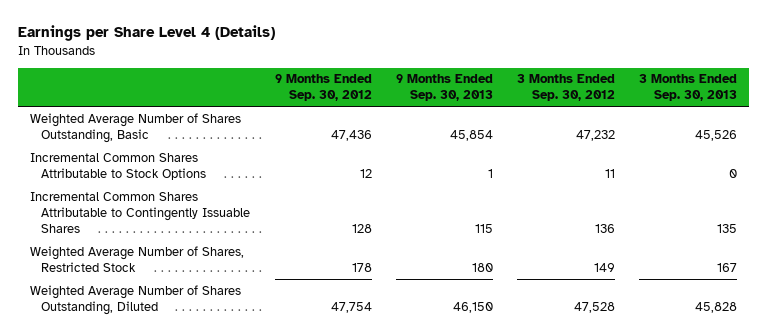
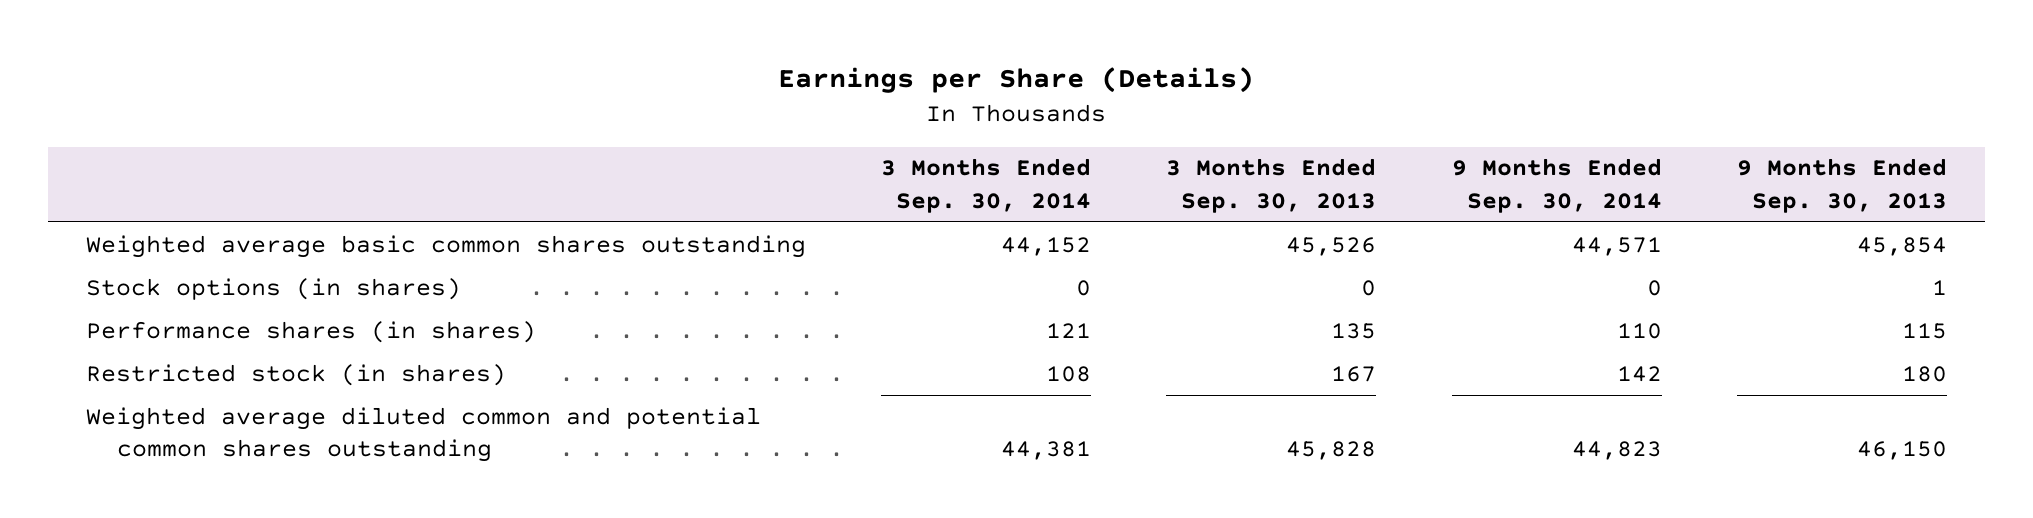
[17,25,275,42] Earnings per Share Level 4 (Details) -> [778,67,1255,94] Earnings per Share (Details)
[274,74,372,102] 9 Months Ended Sep. 30, 2012 -> none
[516,74,615,102] 3 Months Ended Sep. 30, 2012 -> none
none -> [881,158,1092,213] 3 Months Ended Sep. 30, 2014
none -> [1451,158,1662,213] 9 Months Ended Sep. 30, 2014
[29,112,241,143] Weighted Average Number of Shares Outstanding, Basic -> [85,234,806,258] Weighted average basic common shares outstanding
[29,152,207,180] Incremental Common Shares Attributable to Stock Options -> [85,277,461,300] Stock options (in shares)
[29,191,251,234] Incremental Common Shares Attributable to Contingently Issuable Shares -> [85,320,536,343] Performance shares (in shares)
[29,245,244,272] Weighted Average Number of Shares, Restricted Stock -> [85,363,506,386] Restricted stock (in shares)
[29,284,241,315] Weighted Average Number of Shares Outstanding, Diluted -> [85,406,761,463] Weighted average diluted common and potential common shares outstanding

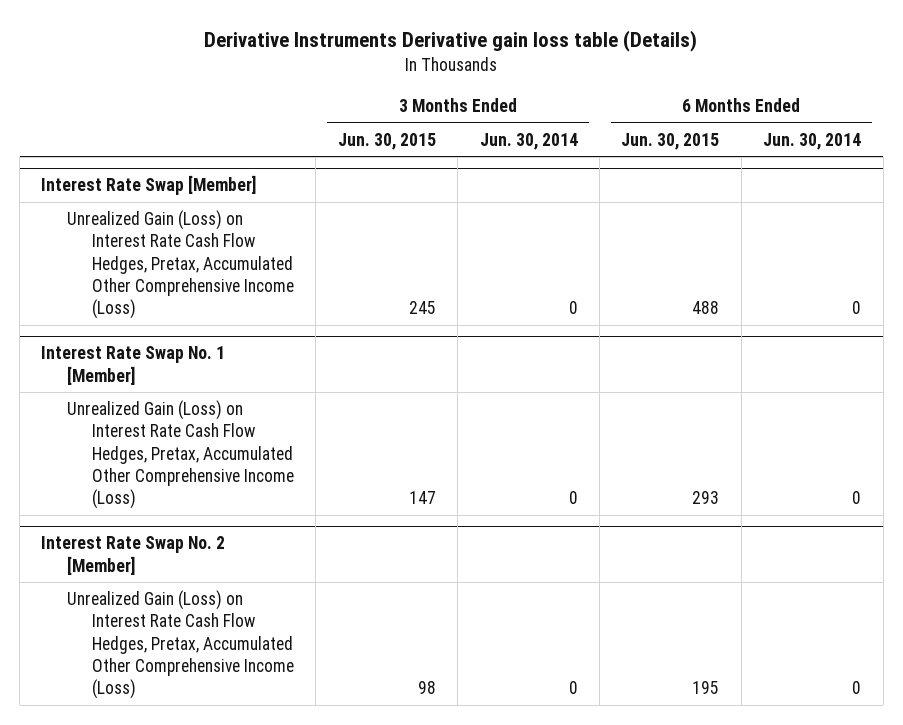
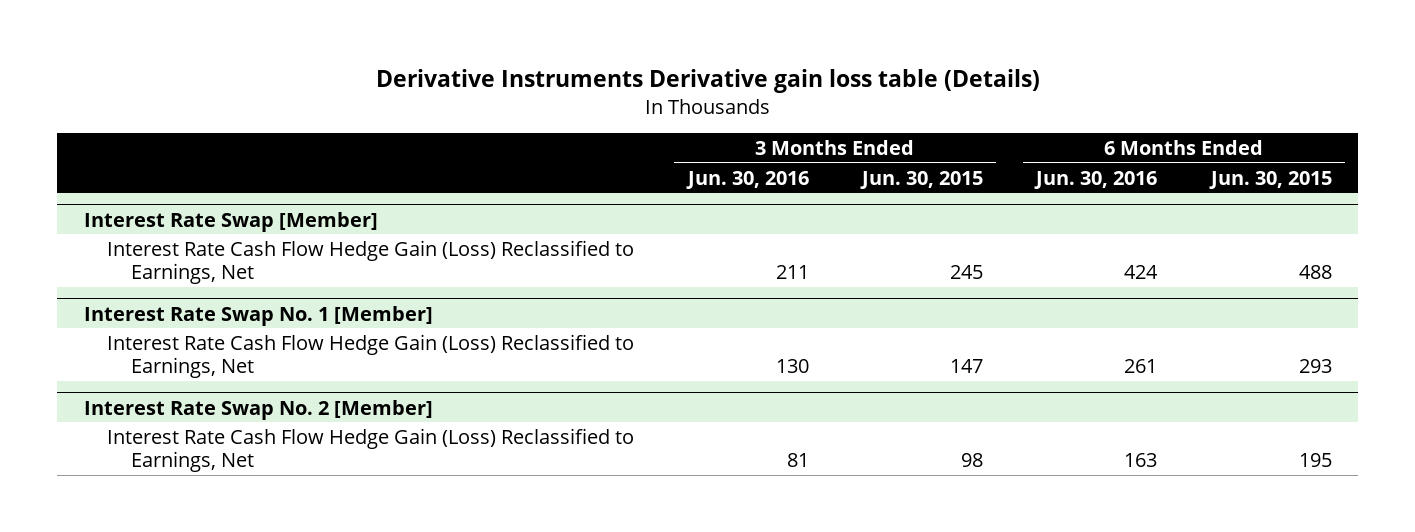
[479,132,578,150] Jun. 30, 2014 -> none
[763,132,862,150] Jun. 30, 2014 -> none
none -> [685,170,809,189] Jun. 30, 2016
none -> [1034,170,1158,189] Jun. 30, 2016
[66,210,295,319] Unrealized Gain (Loss) on Interest Rate Cash Flow Hedges, Pretax, Accumulated Other Comprehensive Income (Loss) -> [107,239,635,285] Interest Rate Cash Flow Hedge Gain (Loss) Reclassified to Earnings, Net
[66,400,295,509] Unrealized Gain (Loss) on Interest Rate Cash Flow Hedges, Pretax, Accumulated Other Comprehensive Income (Loss) -> [107,333,635,379] Interest Rate Cash Flow Hedge Gain (Loss) Reclassified to Earnings, Net
[66,590,295,699] Unrealized Gain (Loss) on Interest Rate Cash Flow Hedges, Pretax, Accumulated Other Comprehensive Income (Loss) -> [107,427,635,473] Interest Rate Cash Flow Hedge Gain (Loss) Reclassified to Earnings, Net

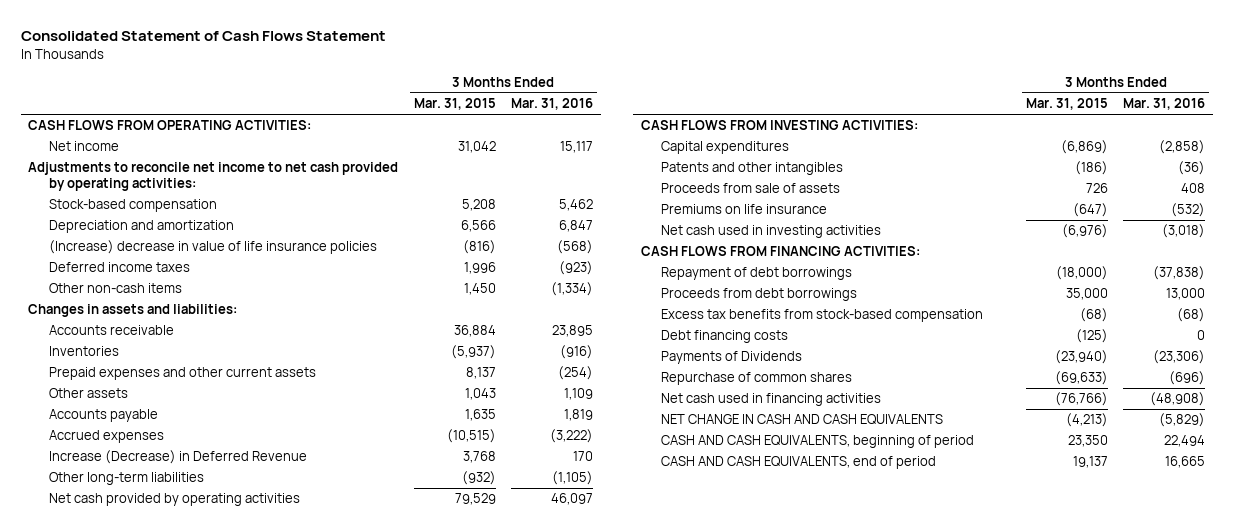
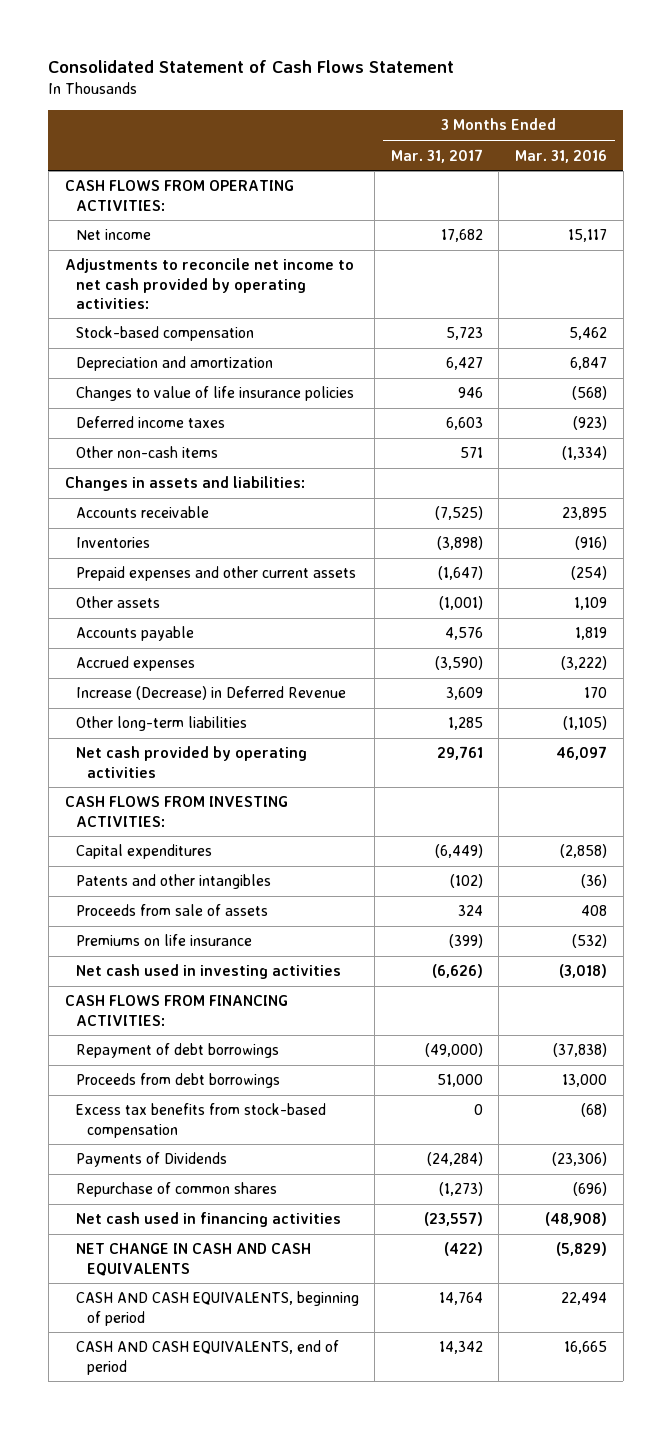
[413,98,496,111] Mar. 31, 2015 -> none
none -> [390,148,483,163] Mar. 31, 2017
[48,240,377,255] (Increase) decrease in value of life insurance policies -> [75,386,354,402] Changes to value of life insurance policies
[661,330,789,344] Debt financing costs -> none

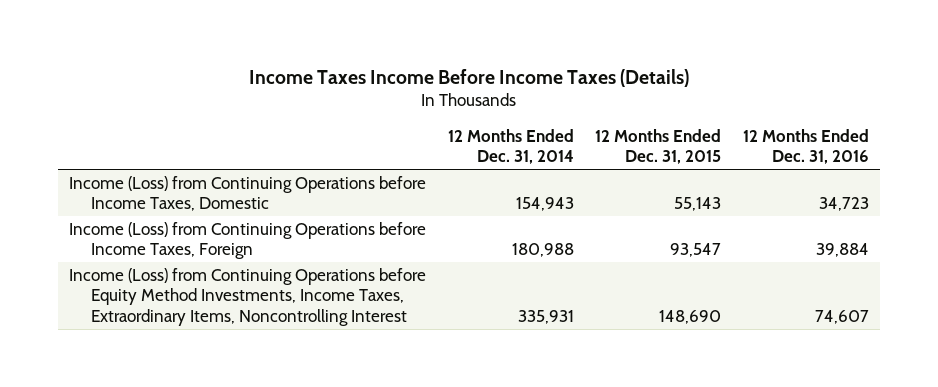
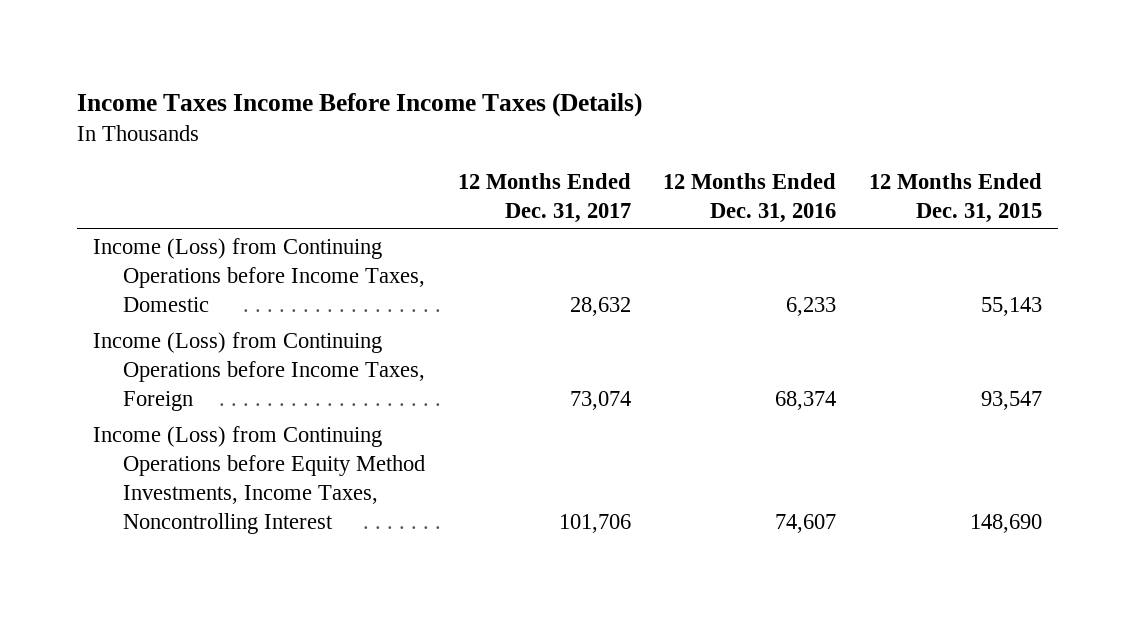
[447,128,574,165] 12 Months Ended Dec. 31, 2014 -> none
none -> [457,172,631,223] 12 Months Ended Dec. 31, 2017
[819,197,870,212] 34,723 -> [786,297,837,317] 6,233
[816,243,870,258] 39,884 -> [775,391,837,411] 68,374
[68,267,426,326] Income (Loss) from Continuing Operations before Equity Method Investments, Income Taxes, Extraordinary Items, Noncontrolling Interest -> [92,426,425,534] Income (Loss) from Continuing Operations before Equity Method Investments, Income Taxes, Noncontrolling Interest

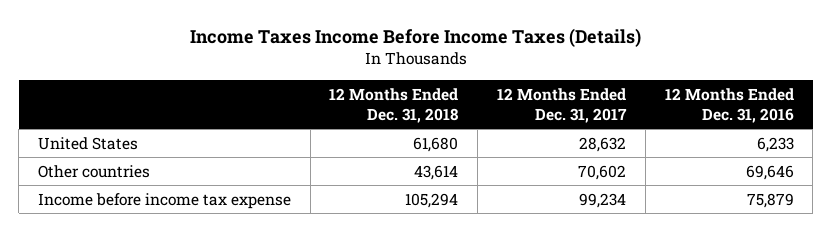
[868,172,1042,223] 12 Months Ended Dec. 31, 2015 -> none
none -> [329,87,459,123] 12 Months Ended Dec. 31, 2018
[92,332,425,412] Income (Loss) from Continuing Operations before Income Taxes, Foreign -> none
[92,238,425,313] Income (Loss) from Continuing Operations before Income Taxes, Domestic -> [37,136,138,150] United States
none -> [37,164,150,178] Other countries
[92,426,425,534] Income (Loss) from Continuing Operations before Equity Method Investments, Income Taxes, Noncontrolling Interest -> [37,192,291,209] Income before income tax expense
[558,513,631,533] 101,706 -> [579,192,627,208] 99,234
[775,513,837,533] 74,607 -> [746,192,794,208] 75,879

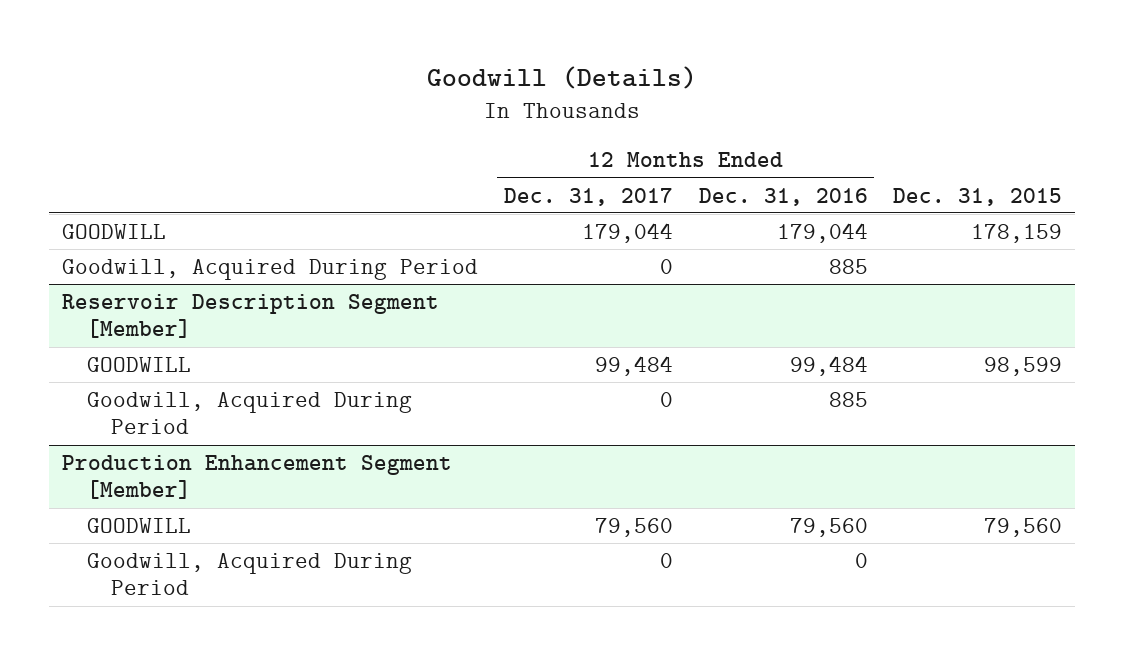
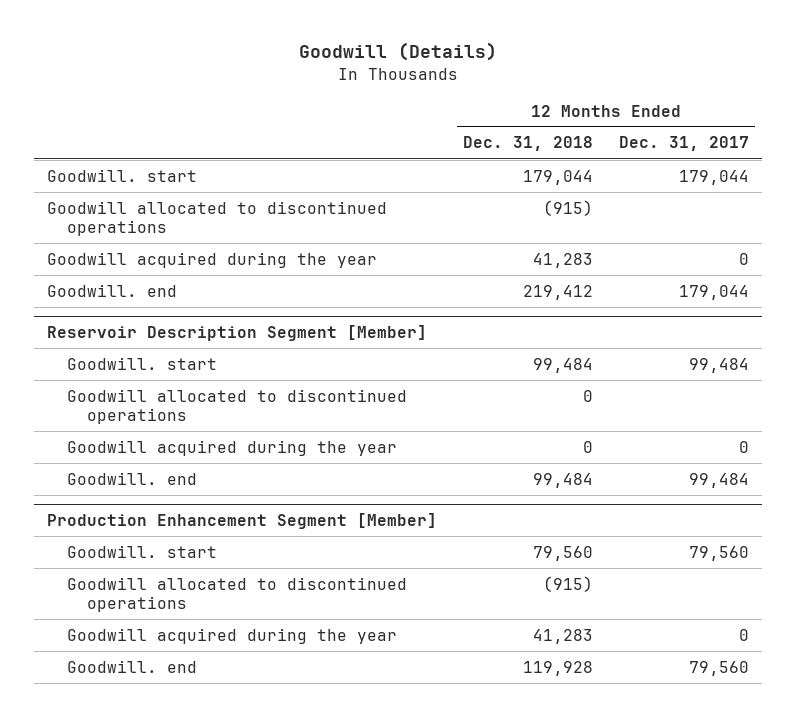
[698,187,868,206] Dec. 31, 2016 -> none
[893,187,1063,206] Dec. 31, 2015 -> none
none -> [463,136,594,152] Dec. 31, 2018
[62,223,167,239] GOODWILL -> [47,168,198,182] Goodwill. start
none -> [47,200,388,236] Goodwill allocated to discontinued operations
[62,258,479,280] Goodwill, Acquired During Period -> [47,251,378,268] Goodwill acquired during the year
none -> [47,283,178,297] Goodwill. end
[86,356,191,372] GOODWILL -> [66,356,217,370] Goodwill. start
none -> [66,388,407,424] Goodwill allocated to discontinued operations
[86,391,412,435] Goodwill, Acquired During Period -> [66,439,397,456] Goodwill acquired during the year
none -> [66,471,197,485] Goodwill. end
[86,517,191,533] GOODWILL -> [66,544,217,558] Goodwill. start
none -> [66,576,407,612] Goodwill allocated to discontinued operations
[86,552,412,596] Goodwill, Acquired During Period -> [66,627,397,644] Goodwill acquired during the year
none -> [66,659,197,673] Goodwill. end

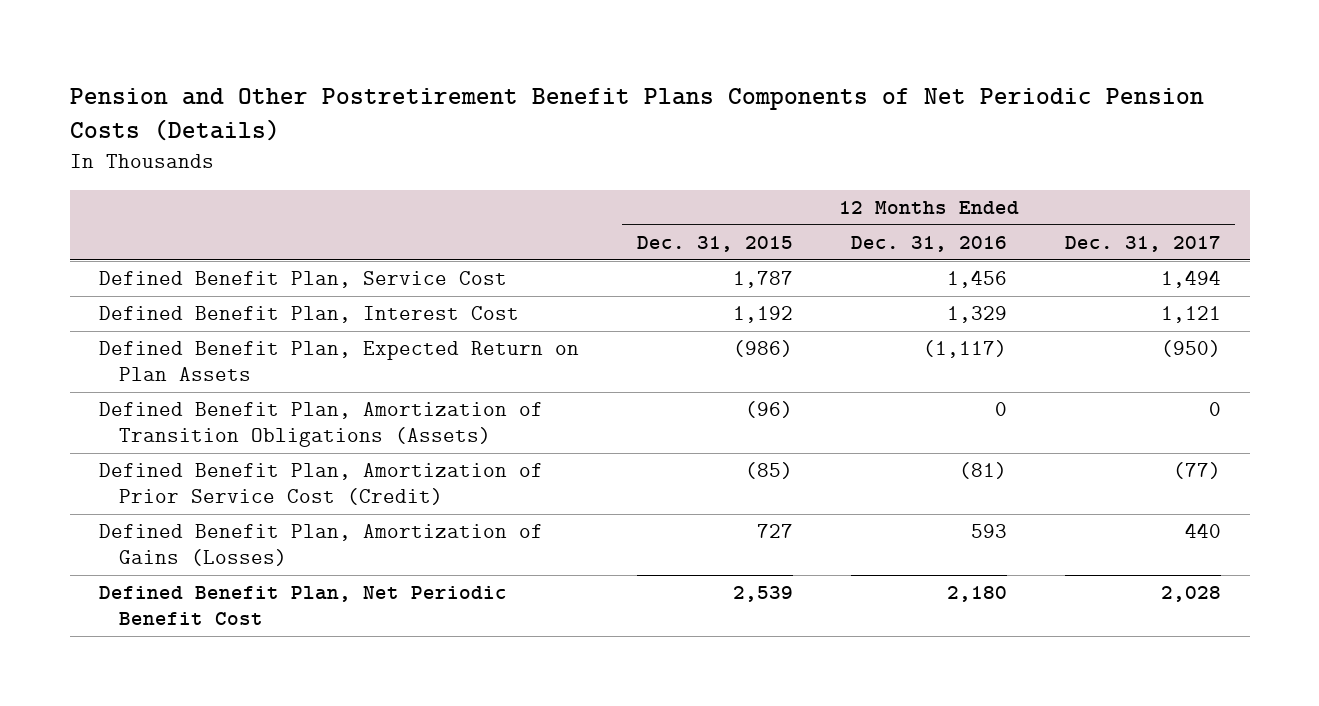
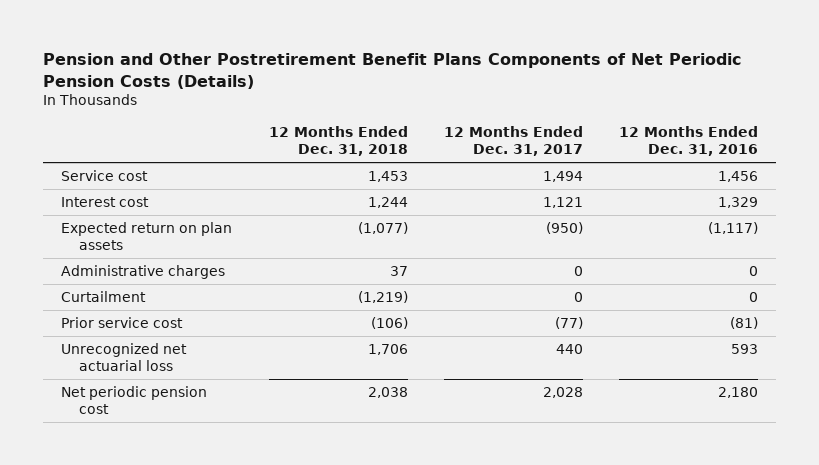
[636,236,793,253] Dec. 31, 2015 -> none
none -> [268,126,408,157] 12 Months Ended Dec. 31, 2018
[98,402,543,448] Defined Benefit Plan, Amortization of Transition Obligations (Assets) -> none
[98,271,507,289] Defined Benefit Plan, Service Cost -> [61,170,149,182] Service cost
[98,306,519,324] Defined Benefit Plan, Interest Cost -> [61,197,150,208] Interest cost
[98,341,579,382] Defined Benefit Plan, Expected Return on Plan Assets -> [61,222,233,250] Expected return on plan assets
none -> [61,265,226,280] Administrative charges
none -> [61,291,147,303] Curtailment
[98,463,543,506] Defined Benefit Plan, Amortization of Prior Service Cost (Credit) -> [61,317,184,329] Prior service cost
[98,524,543,567] Defined Benefit Plan, Amortization of Gains (Losses) -> [61,343,188,371] Unrecognized net actuarial loss
[98,586,507,626] Defined Benefit Plan, Net Periodic Benefit Cost -> [61,386,208,414] Net periodic pension cost

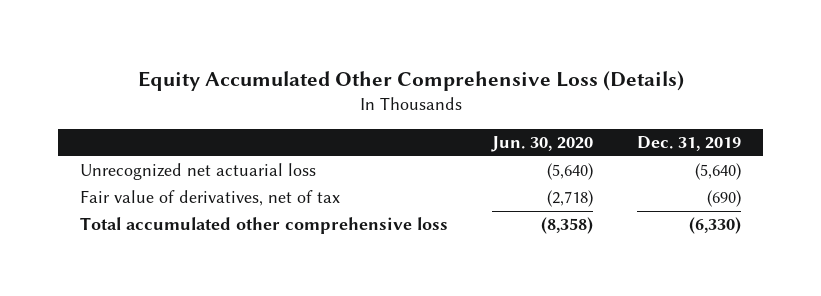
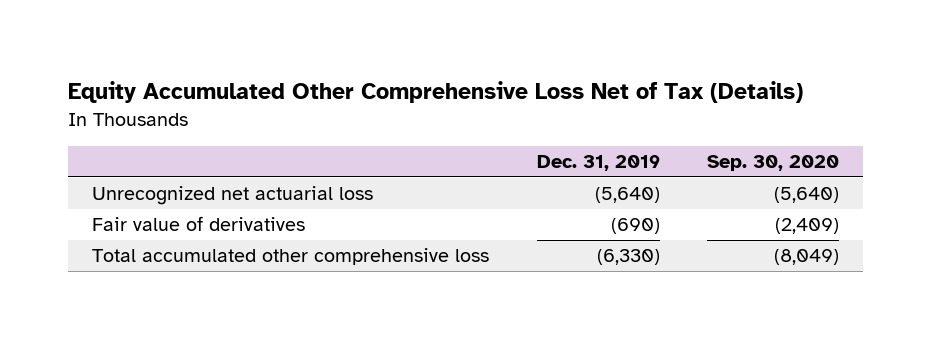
[137,71,684,92] Equity Accumulated Other Comprehensive Loss (Details) -> [68,81,804,104] Equity Accumulated Other Comprehensive Loss Net of Tax (Details)
[491,135,594,152] Jun. 30, 2020 -> none
none -> [707,155,840,172] Sep. 30, 2020
[80,190,341,207] Fair value of derivatives, net of tax -> [92,216,306,232] Fair value of derivatives

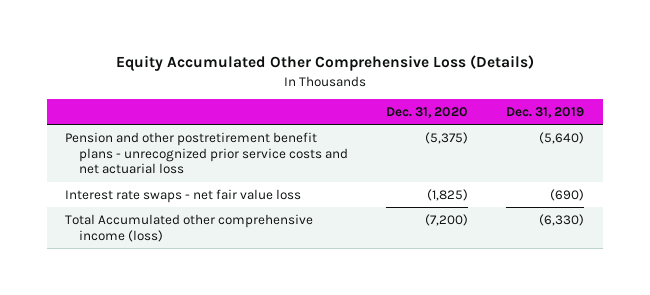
[68,81,804,104] Equity Accumulated Other Comprehensive Loss Net of Tax (Details) -> [115,55,534,72] Equity Accumulated Other Comprehensive Loss (Details)
[707,155,840,172] Sep. 30, 2020 -> none
none -> [386,107,469,119] Dec. 31, 2020
[92,186,374,206] Unrecognized net actuarial loss -> [65,131,349,175] Pension and other postretirement benefit plans - unrecognized prior service costs and net actuarial loss
[92,216,306,232] Fair value of derivatives -> [65,188,302,203] Interest rate swaps - net fair value loss
[92,248,490,266] Total accumulated other comprehensive loss -> [65,213,314,242] Total Accumulated other comprehensive income (loss)

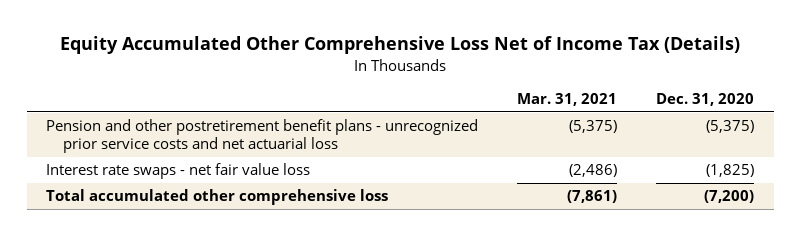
[115,55,534,72] Equity Accumulated Other Comprehensive Loss (Details) -> [60,36,741,55] Equity Accumulated Other Comprehensive Loss Net of Income Tax (Details)
[506,107,585,119] Dec. 31, 2019 -> none
none -> [517,93,618,107] Mar. 31, 2021
[65,213,314,242] Total Accumulated other comprehensive income (loss) -> [46,189,389,206] Total accumulated other comprehensive loss

